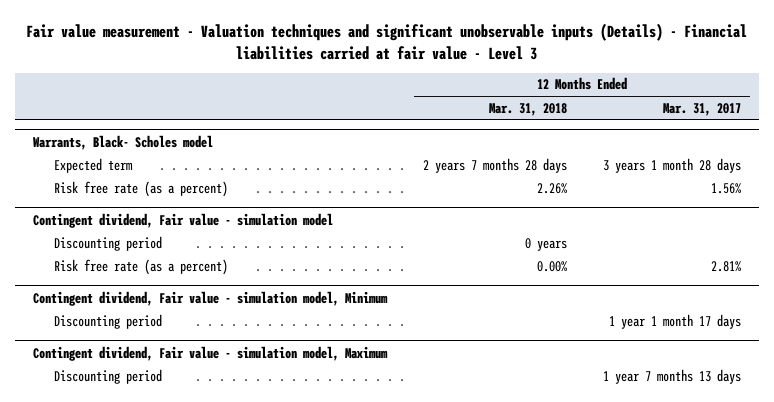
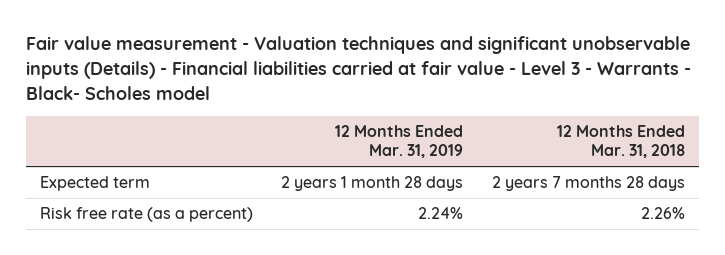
[26,22,748,60] Fair value measurement - Valuation techniques and significant unobservable inputs (Details) - Financial liabilities carried at fair value - Level 3 -> [25,36,691,100] Fair value measurement - Valuation techniques and significant unobservable inputs (Details) - Financial liabilities carried at fair value - Level 3 - Warrants - Black- Scholes model
[663,102,742,116] Mar. 31, 2017 -> none
none -> [335,124,464,159] 12 Months Ended Mar. 31, 2019
[33,134,214,150] Warrants, Black- Scholes model -> none
[33,212,334,228] Contingent dividend, Fair value - simulation model -> none
[54,235,163,251] Discounting period -> none
[54,258,229,275] Risk free rate (as a percent) -> none
[33,290,389,306] Contingent dividend, Fair value - simulation model, Minimum -> none
[54,313,163,329] Discounting period -> none
[33,345,389,361] Contingent dividend, Fair value - simulation model, Maximum -> none
[54,368,163,384] Discounting period -> none

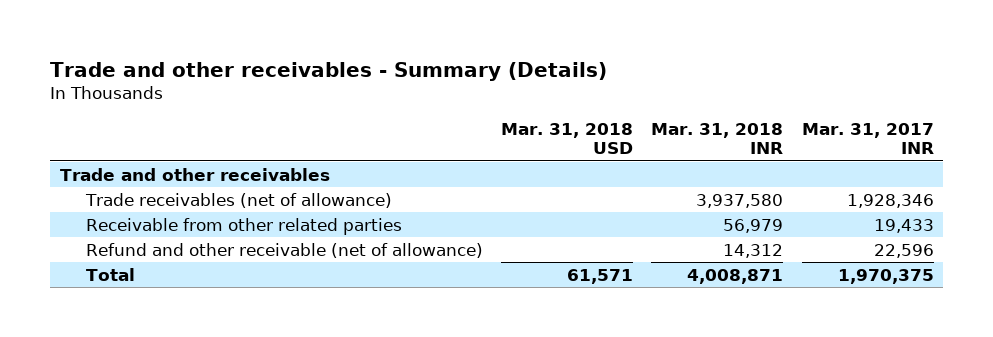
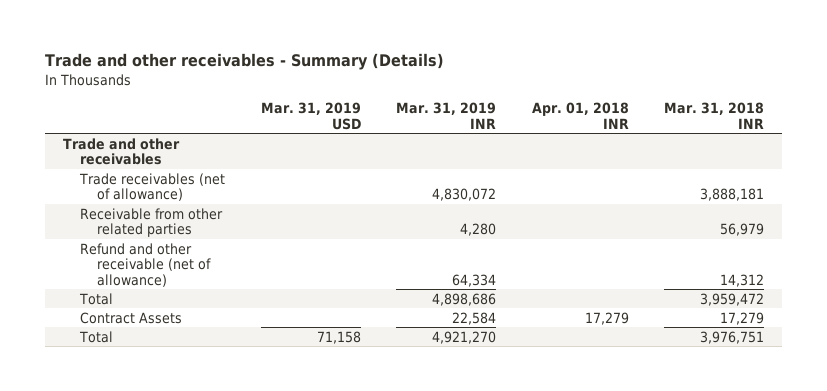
[501,122,634,155] Mar. 31, 2018 USD -> none
[801,122,934,155] Mar. 31, 2017 INR -> none
none -> [260,101,361,130] Mar. 31, 2019 USD
none -> [396,101,497,129] Mar. 31, 2019 INR
none -> [531,101,629,129] Apr. 01, 2018 INR
[696,193,784,208] 3,937,580 -> [700,188,765,202] 3,888,181
[687,268,784,284] 4,008,871 -> [700,292,765,306] 3,959,472
none -> [80,311,183,324] Contract Assets
none -> [79,330,114,343] Total

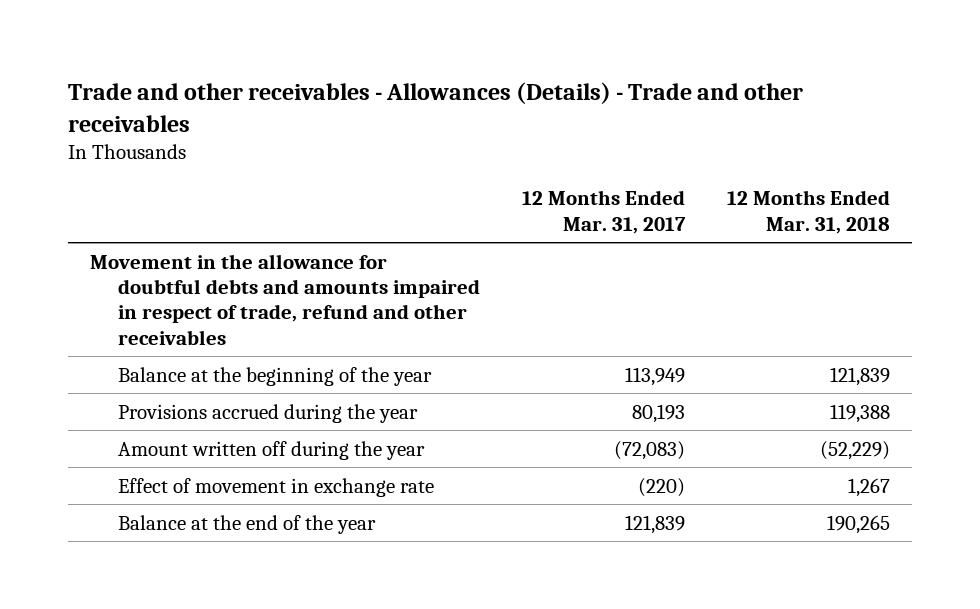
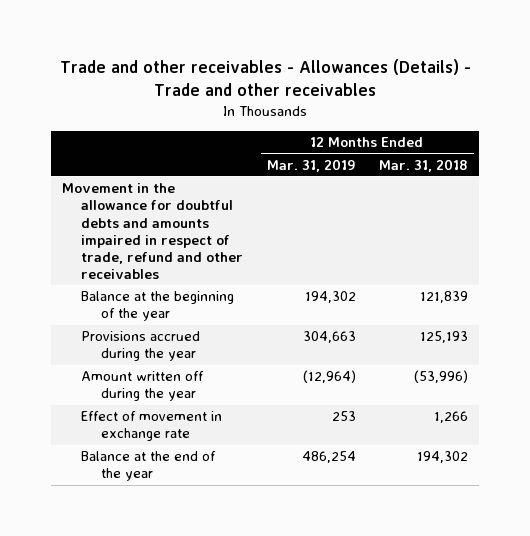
[522,190,687,234] 12 Months Ended Mar. 31, 2017 -> none
none -> [266,158,356,172] Mar. 31, 2019
[830,403,891,423] 119,388 -> [419,331,468,344] 125,193
[820,440,891,460] (52,229) -> [413,370,468,384] (53,996)
[848,477,891,497] 1,267 -> [433,411,468,424] 1,266
[827,514,891,534] 190,265 -> [416,451,468,464] 194,302

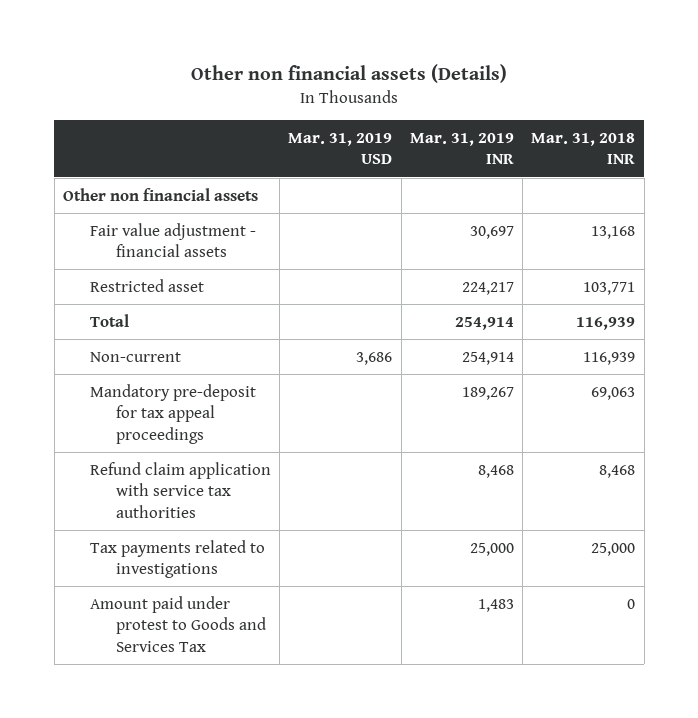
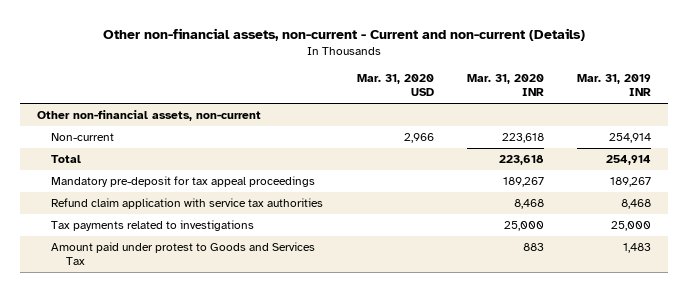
[191,64,508,84] Other non financial assets (Details) -> [103,27,586,41] Other non-financial assets, non-current - Current and non-current (Details)
[288,132,393,165] Mar. 31, 2019 USD -> none
[531,132,636,165] Mar. 31, 2018 INR -> none
none -> [356,73,434,97] Mar. 31, 2020 USD
none -> [466,73,544,97] Mar. 31, 2020 INR
[89,222,256,258] Fair value adjustment - financial assets -> none
[89,278,204,292] Restricted asset -> none
[63,187,259,201] Other non financial assets -> [37,110,262,122] Other non-financial assets, non-current
[89,313,129,327] Total -> [51,155,82,164] Total

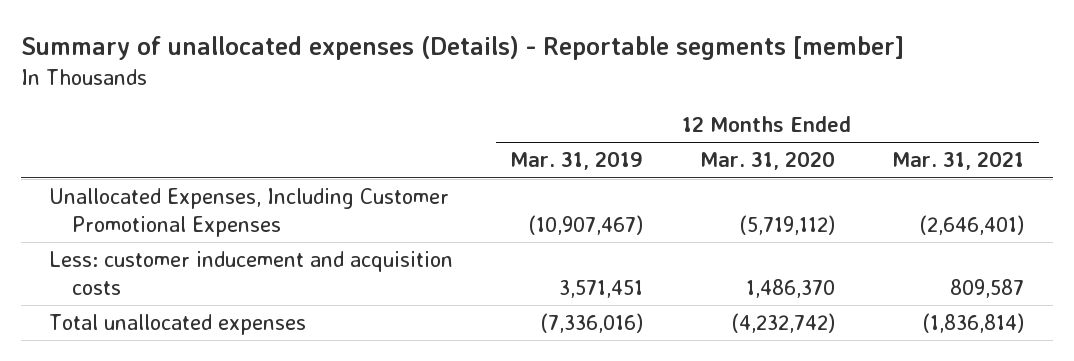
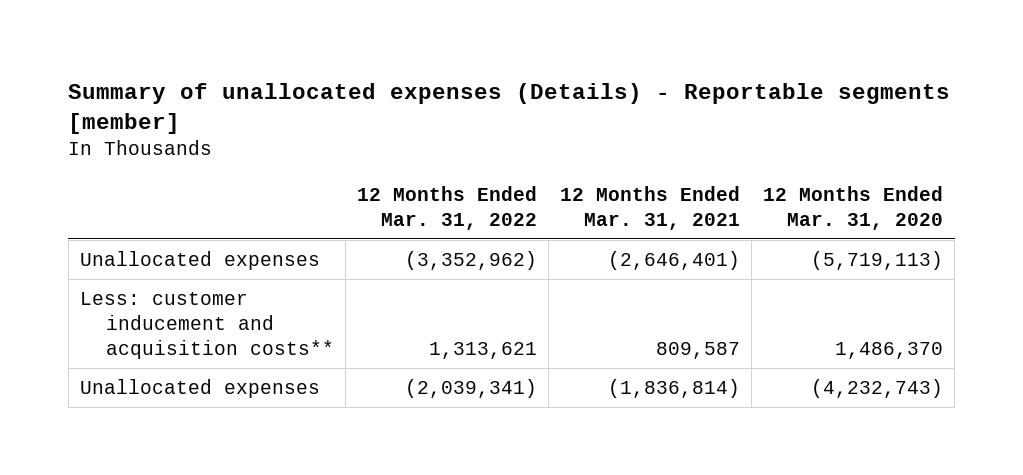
[510,151,644,171] Mar. 31, 2019 -> none
none -> [357,185,538,230] 12 Months Ended Mar. 31, 2022
[49,188,450,238] Unallocated Expenses, Including Customer Promotional Expenses -> [79,250,320,270] Unallocated expenses
[739,215,836,236] (5,719,112) -> [811,250,944,270] (5,719,113)
[49,251,454,296] Less: customer inducement and acquisition costs -> [79,291,335,360] Less: customer inducement and acquisition costs**
[49,314,307,336] Total unallocated expenses -> [79,378,320,398] Unallocated expenses
[731,313,836,334] (4,232,742) -> [811,378,944,398] (4,232,743)

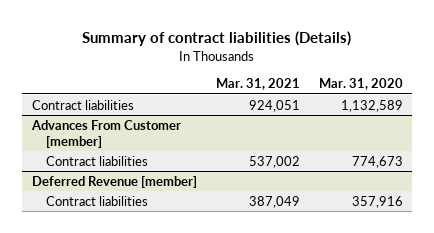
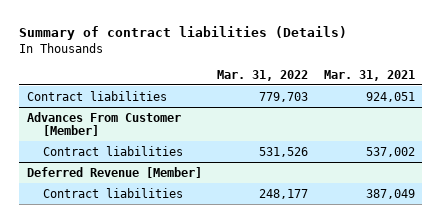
[318,78,403,91] Mar. 31, 2020 -> none
none -> [217,69,309,81] Mar. 31, 2022
[30,119,181,149] Advances From Customer [member] -> [27,111,182,136] Advances From Customer [Member]
[31,175,197,188] Deferred Revenue [member] -> [27,166,203,178] Deferred Revenue [Member]

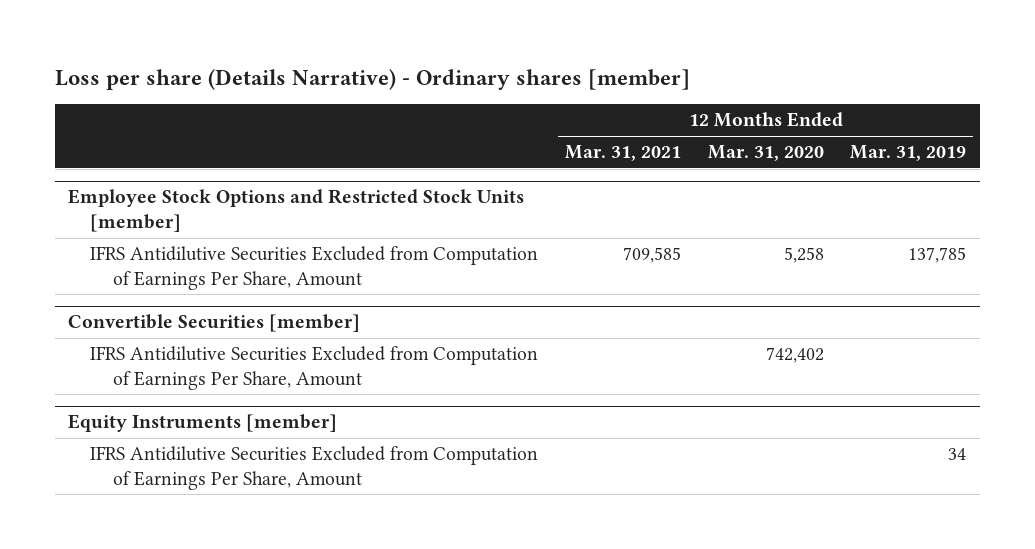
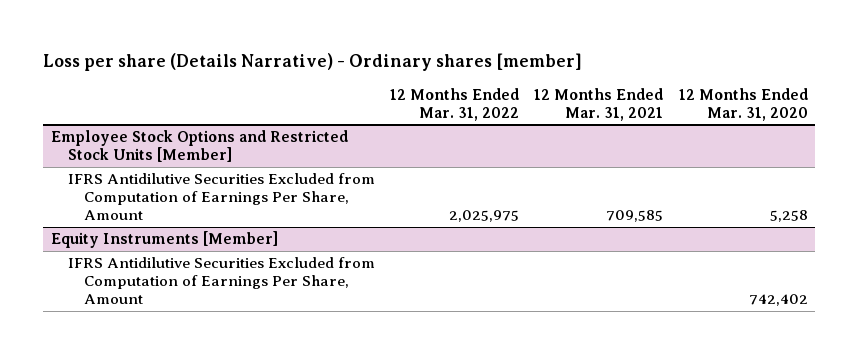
[850,145,967,162] Mar. 31, 2019 -> none
none -> [389,87,519,121] 12 Months Ended Mar. 31, 2022
[68,189,525,232] Employee Stock Options and Restricted Stock Units [member] -> [51,130,349,163] Employee Stock Options and Restricted Stock Units [Member]
[68,314,361,333] Convertible Securities [member] -> [51,231,279,249] Equity Instruments [Member]
[68,414,338,433] Equity Instruments [member] -> none
[90,446,539,490] IFRS Antidilutive Securities Excluded from Computation of Earnings Per Share, Amount -> none

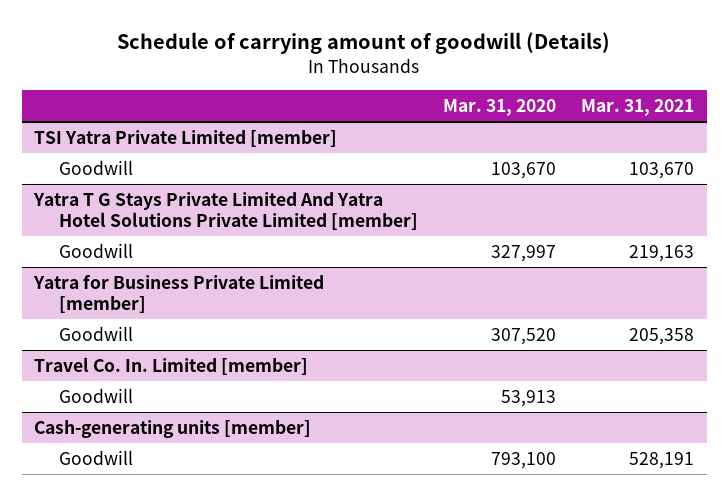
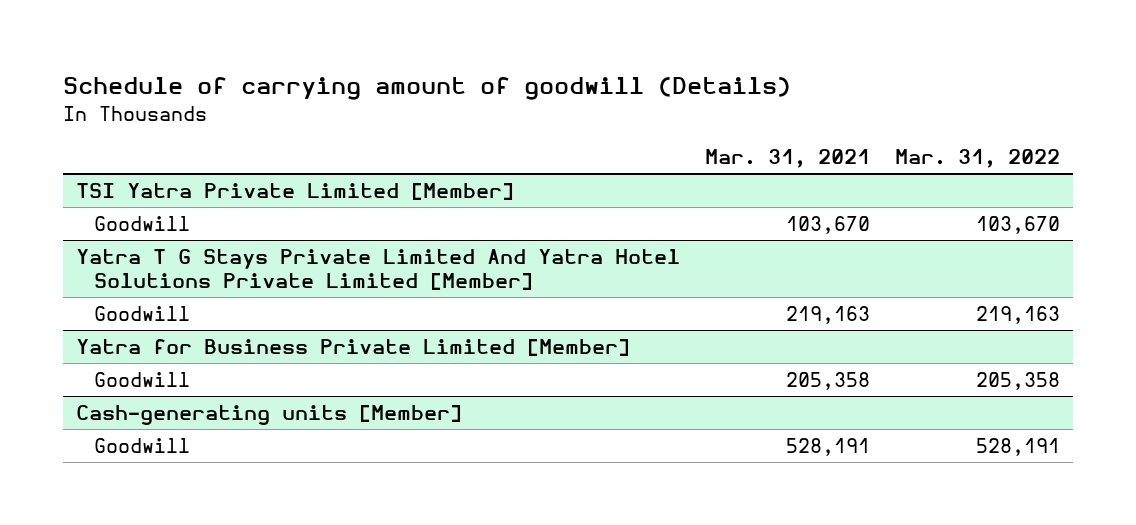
[443,99,557,117] Mar. 31, 2020 -> none
none -> [895,149,1061,169] Mar. 31, 2022
[34,130,338,148] TSI Yatra Private Limited [member] -> [76,182,515,200] TSI Yatra Private Limited [Member]
[33,192,419,230] Yatra T G Stays Private Limited And Yatra Hotel Solutions Private Limited [member] -> [76,248,681,291] Yatra T G Stays Private Limited And Yatra Hotel Solutions Private Limited [Member]
[33,274,325,313] Yatra for Business Private Limited [member] -> [76,338,631,356] Yatra for Business Private Limited [Member]
[34,357,309,376] Travel Co. In. Limited [member] -> none
[59,388,134,404] Goodwill -> none
[34,420,312,439] Cash-generating units [member] -> [76,404,463,425] Cash-generating units [Member]

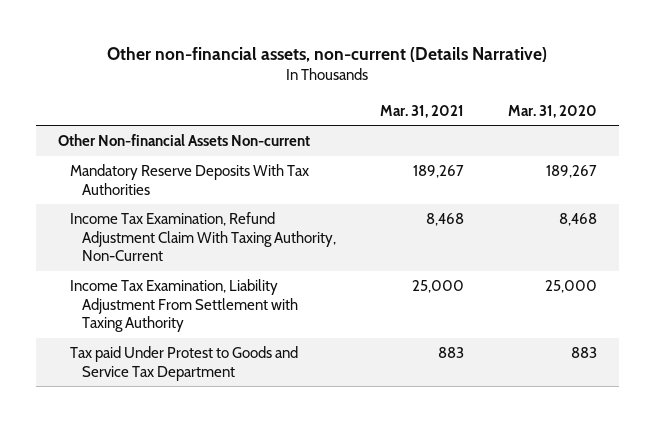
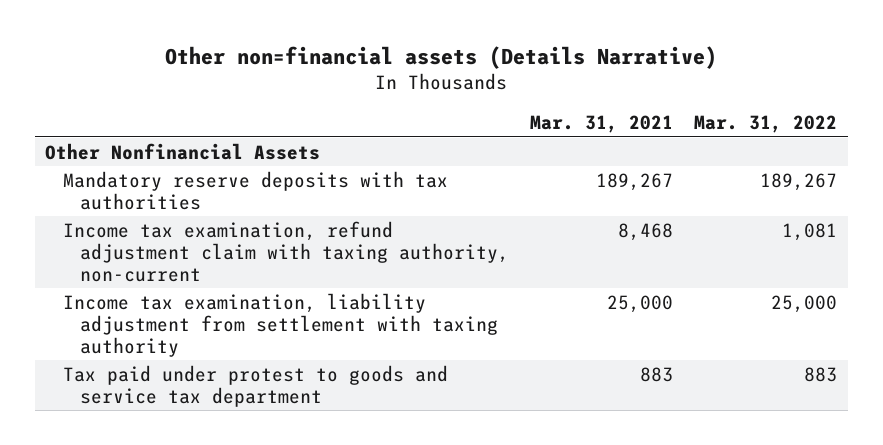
[107,46,548,62] Other non-financial assets, non-current (Details Narrative) -> [165,46,718,70] Other non=financial assets (Details Narrative)
[507,104,597,118] Mar. 31, 2020 -> none
none -> [694,115,838,134] Mar. 31, 2022
[58,134,311,147] Other Non-financial Assets Non-current -> none
none -> [45,142,321,160] Other Nonfinancial Assets
[70,164,310,195] Mandatory Reserve Deposits With Tax Authorities -> [62,170,448,210] Mandatory reserve deposits with tax authorities
[70,212,337,261] Income Tax Examination, Refund Adjustment Claim With Taxing Authority, Non-Current -> [62,220,510,282] Income tax examination, refund adjustment claim with taxing authority, non-current
[70,279,299,332] Income Tax Examination, Liability Adjustment From Settlement with Taxing Authority -> [62,292,499,357] Income tax examination, liability adjustment from settlement with taxing authority
[70,346,299,381] Tax paid Under Protest to Goods and Service Tax Department -> [62,364,448,407] Tax paid under protest to goods and service tax department

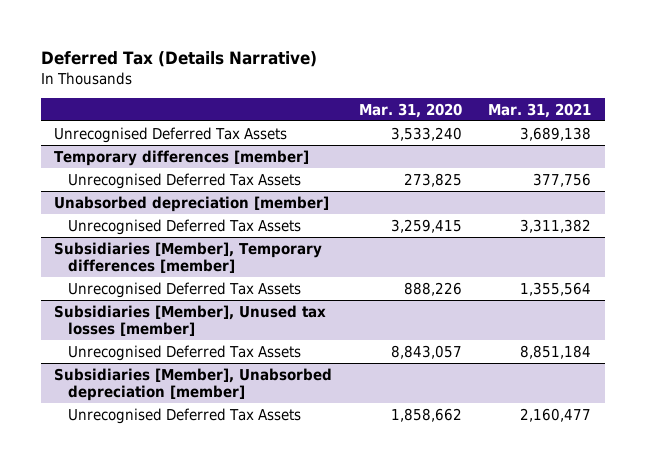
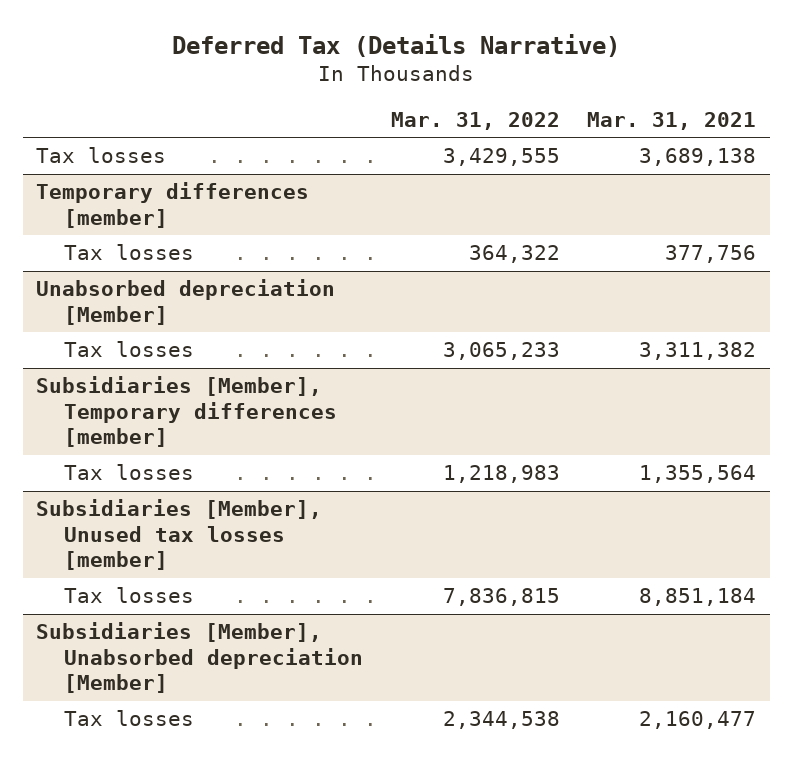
[358,102,462,118] Mar. 31, 2020 -> none
none -> [390,111,560,130] Mar. 31, 2022
[54,126,288,143] Unrecognised Deferred Tax Assets -> [36,147,167,164] Tax losses
[68,172,302,189] Unrecognised Deferred Tax Assets -> [64,244,195,261] Tax losses
[54,195,330,212] Unabsorbed depreciation [member] -> [36,279,336,325] Unabsorbed depreciation [Member]
[68,218,302,235] Unrecognised Deferred Tax Assets -> [64,341,195,358] Tax losses
[68,281,302,298] Unrecognised Deferred Tax Assets -> [64,464,195,481] Tax losses
[68,344,302,361] Unrecognised Deferred Tax Assets -> [64,587,195,604] Tax losses
[54,367,333,401] Subsidiaries [Member], Unabsorbed depreciation [member] -> [36,622,364,694] Subsidiaries [Member], Unabsorbed depreciation [Member]
[68,407,302,424] Unrecognised Deferred Tax Assets -> [64,710,195,727] Tax losses

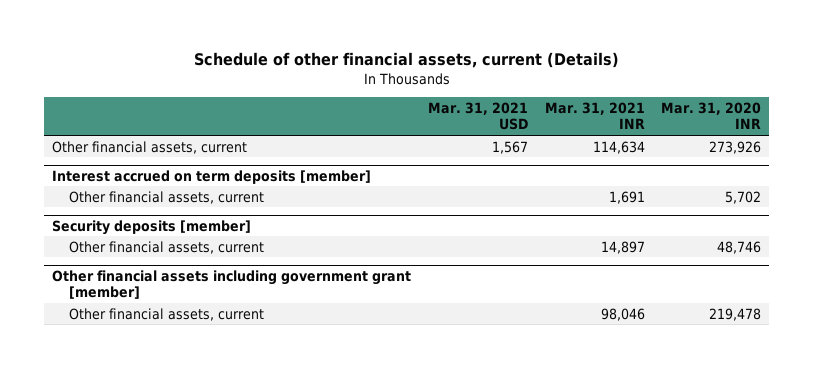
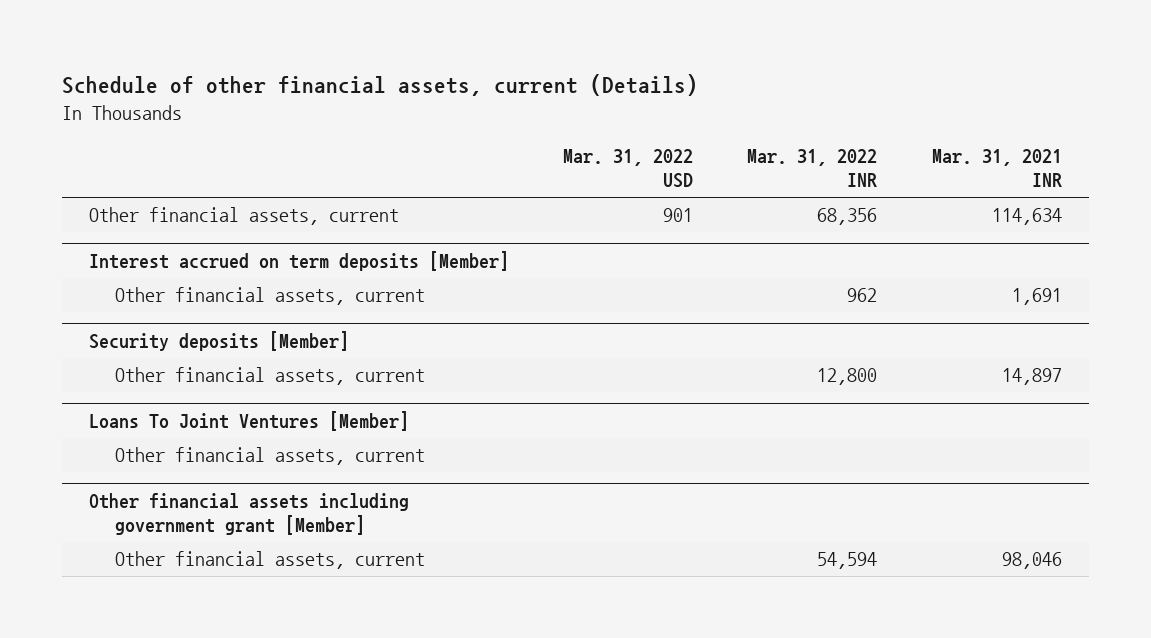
[427,102,528,131] Mar. 31, 2021 USD -> none
[661,102,762,130] Mar. 31, 2020 INR -> none
none -> [563,149,694,189] Mar. 31, 2022 USD
none -> [747,149,878,188] Mar. 31, 2022 INR
[52,169,372,184] Interest accrued on term deposits [member] -> [88,251,509,272] Interest accrued on term deposits [Member]
[52,219,252,235] Security deposits [member] -> [88,331,349,352] Security deposits [Member]
none -> [88,411,409,432] Loans To Joint Ventures [Member]
none -> [115,447,426,466] Other financial assets, current
[52,269,412,300] Other financial assets including government grant [member] -> [88,493,409,536] Other financial assets including government grant [Member]

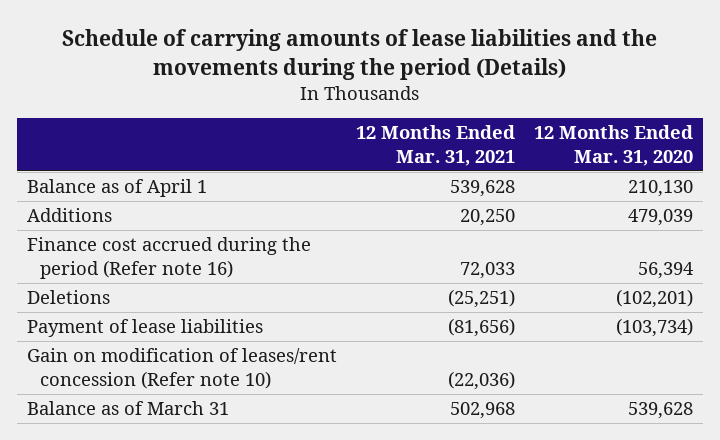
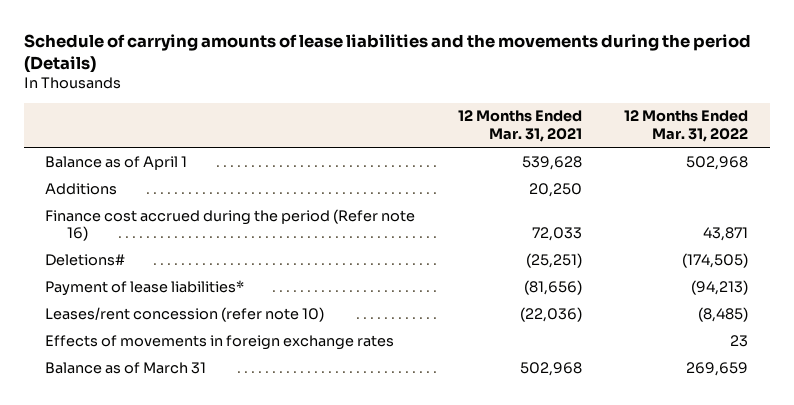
[534,125,694,166] 12 Months Ended Mar. 31, 2020 -> none
none -> [624,110,749,142] 12 Months Ended Mar. 31, 2022
[26,290,110,305] Deletions -> [45,253,126,266] Deletions#
[26,319,263,338] Payment of lease liabilities -> [45,279,245,296] Payment of lease liabilities*
[26,348,337,389] Gain on modification of leases/rent concession (Refer note 10) -> [45,306,325,322] Leases/rent concession (refer note 10)
none -> [45,334,395,350] Effects of movements in foreign exchange rates

